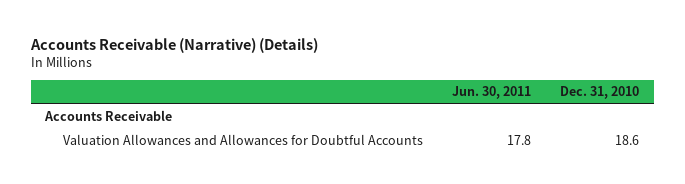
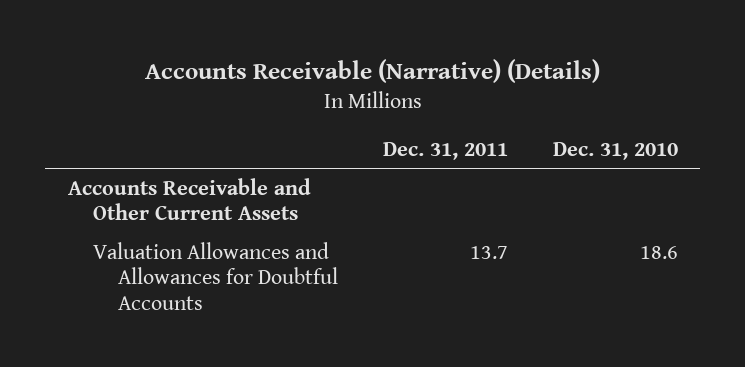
[452,86,532,100] Jun. 30, 2011 -> none
none -> [382,141,508,160] Dec. 31, 2011
[44,110,173,122] Accounts Receivable -> [67,177,311,221] Accounts Receivable and Other Current Assets

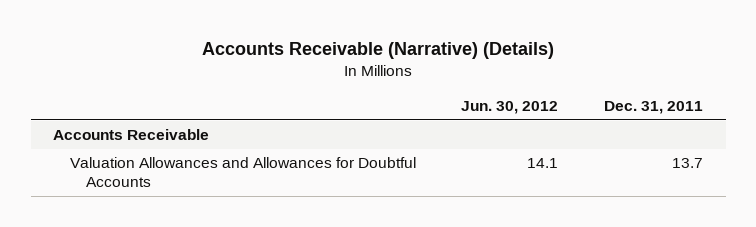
[552,141,678,160] Dec. 31, 2010 -> none
none -> [461,101,559,115] Jun. 30, 2012
[67,177,311,221] Accounts Receivable and Other Current Assets -> [53,129,210,141] Accounts Receivable

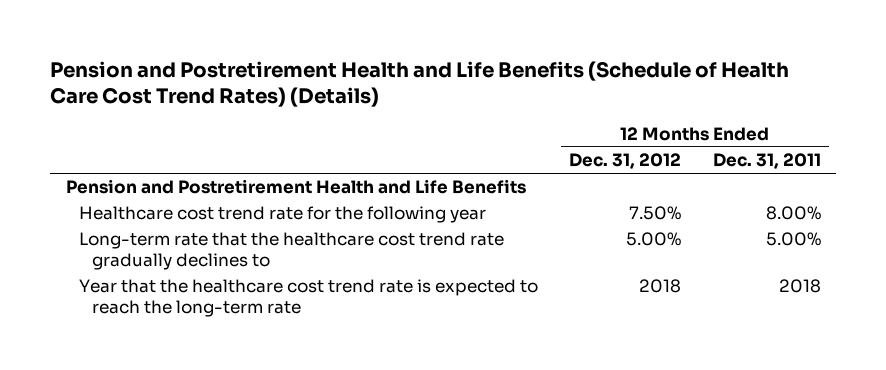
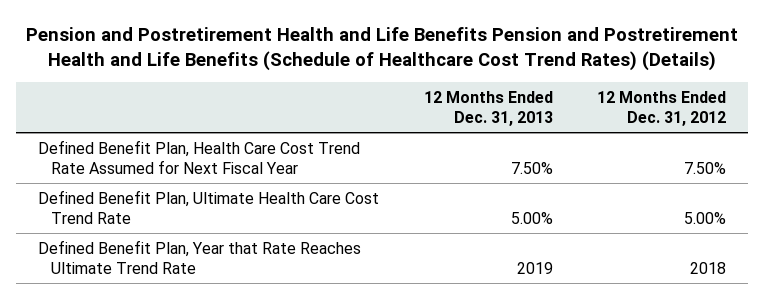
[50,60,790,108] Pension and Postretirement Health and Life Benefits (Schedule of Health Care Cost Trend Rates) (Details) -> [26,27,739,72] Pension and Postretirement Health and Life Benefits Pension and Postretirement Health and Life Benefits (Schedule of Healthcare Cost Trend Rates) (Details)
[712,153,821,170] Dec. 31, 2011 -> none
none -> [423,90,553,127] 12 Months Ended Dec. 31, 2013
[65,179,526,195] Pension and Postretirement Health and Life Benefits -> none
[78,206,486,224] Healthcare cost trend rate for the following year -> [38,139,361,174] Defined Benefit Plan, Health Care Cost Trend Rate Assumed for Next Fiscal Year
[78,232,504,271] Long-term rate that the healthcare cost trend rate gradually declines to -> [38,189,380,224] Defined Benefit Plan, Ultimate Health Care Cost Trend Rate
[78,279,538,318] Year that the healthcare cost trend rate is expected to reach the long-term rate -> [38,239,362,274] Defined Benefit Plan, Year that Rate Reaches Ultimate Trend Rate

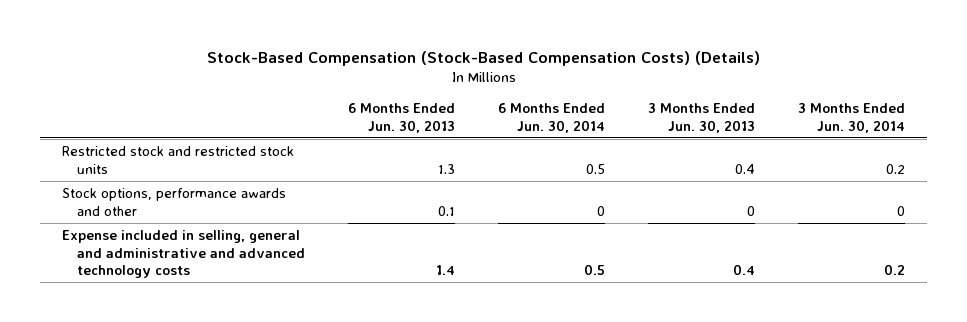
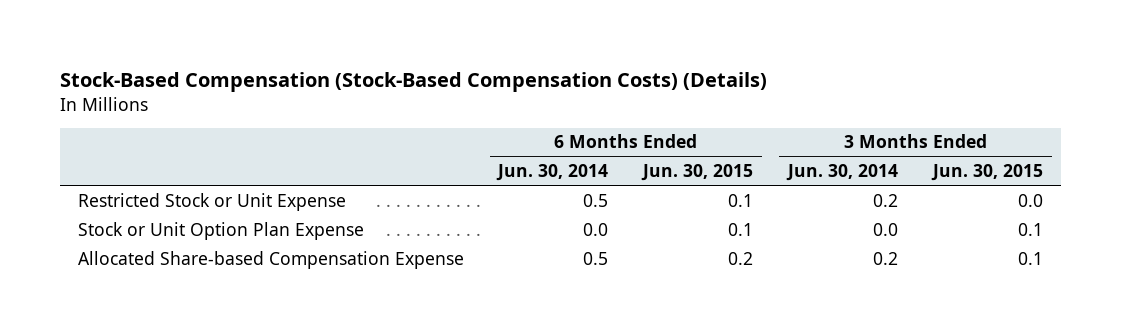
[348,102,456,133] 6 Months Ended Jun. 30, 2013 -> none
[648,102,756,133] 3 Months Ended Jun. 30, 2013 -> none
none -> [641,164,754,182] Jun. 30, 2015
none -> [931,164,1044,182] Jun. 30, 2015
[61,145,294,174] Restricted stock and restricted stock units -> [77,192,346,211] Restricted Stock or Unit Expense
[61,187,286,216] Stock options, performance awards and other -> [77,221,364,240] Stock or Unit Option Plan Expense
[597,205,606,216] 0 -> [583,222,609,236] 0.0
[897,205,906,216] 0 -> [873,222,899,236] 0.0
[61,229,306,279] Expense included in selling, general and administrative and advanced technology costs -> [77,250,464,269] Allocated Share-based Compensation Expense

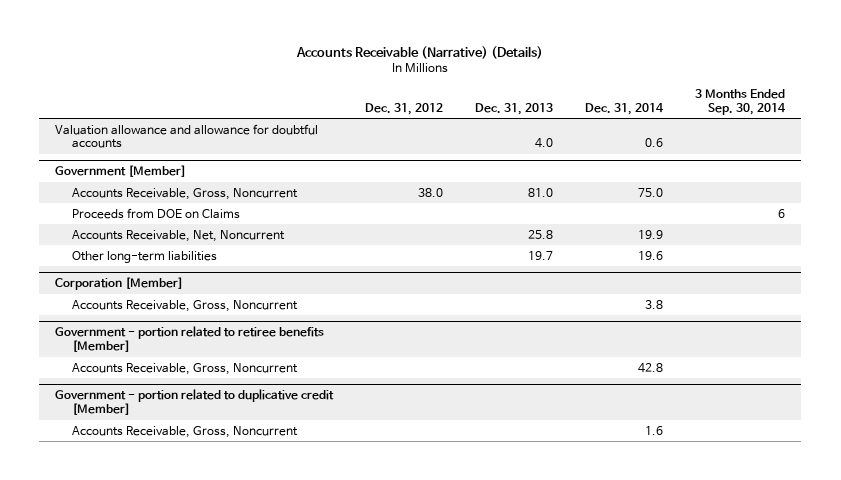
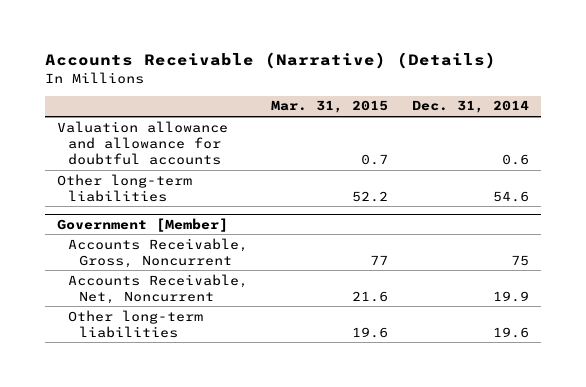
[365,102,444,115] Dec. 31, 2012 -> none
[475,102,554,115] Dec. 31, 2013 -> none
[695,88,787,115] 3 Months Ended Sep. 30, 2014 -> none
none -> [271,100,389,114] Mar. 31, 2015
none -> [56,173,192,202] Other long-term liabilities
[71,207,240,219] Proceeds from DOE on Claims -> none
[638,187,664,197] 75.0 -> [510,254,529,266] 75
[55,277,184,291] Corporation [Member] -> none
[71,299,298,312] Accounts Receivable, Gross, Noncurrent -> none
[55,326,325,353] Government - portion related to retiree benefits [Member] -> none
[71,362,298,375] Accounts Receivable, Gross, Noncurrent -> none
[55,389,335,416] Government - portion related to duplicative credit [Member] -> none
[71,425,298,438] Accounts Receivable, Gross, Noncurrent -> none

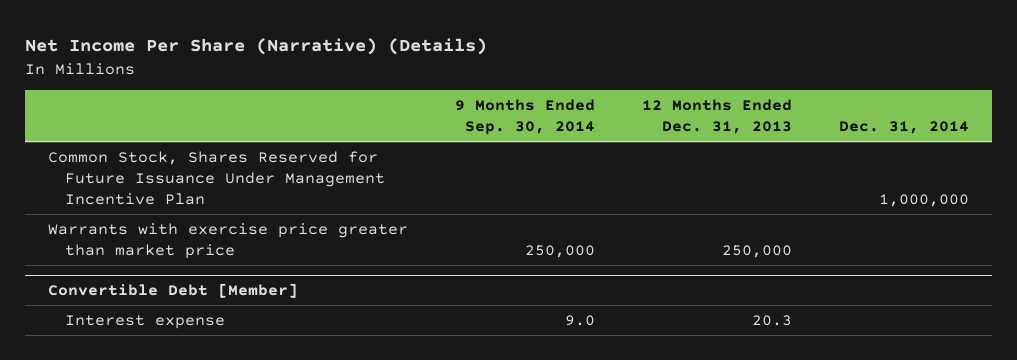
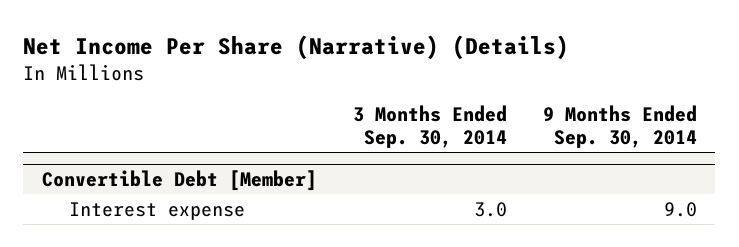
[641,99,792,135] 12 Months Ended Dec. 31, 2013 -> none
[838,121,969,135] Dec. 31, 2014 -> none
none -> [352,104,507,149] 3 Months Ended Sep. 30, 2014
[48,150,385,205] Common Stock, Shares Reserved for Future Issuance Under Management Incentive Plan -> none
[48,222,409,259] Warrants with exercise price greater than market price -> none

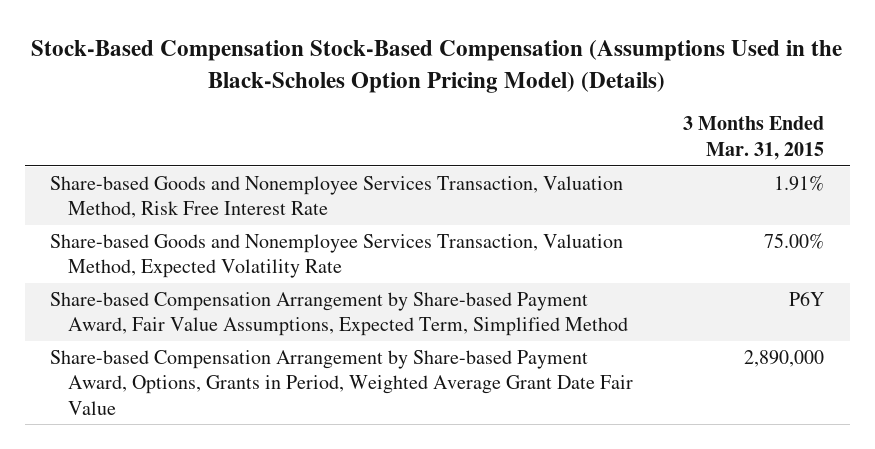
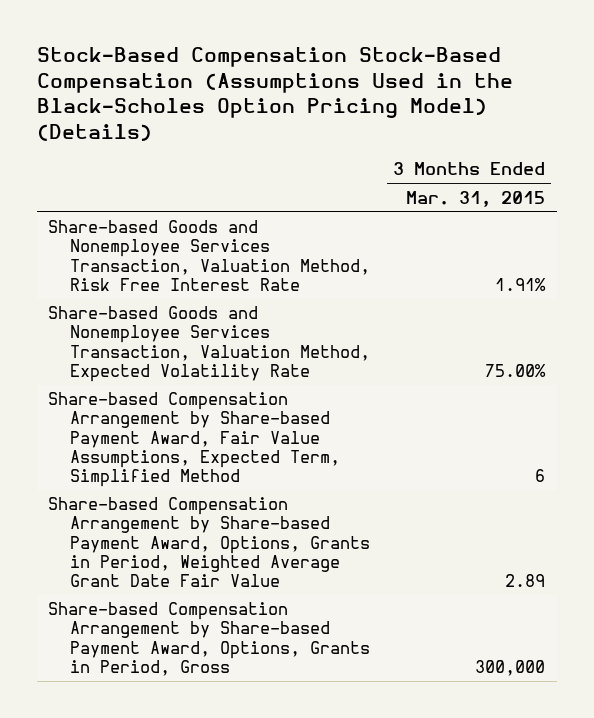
[789,290,826,306] P6Y -> [535,468,546,482] 6
[744,349,825,367] 2,890,000 -> [505,573,546,587] 2.89
none -> [48,602,370,676] Share-based Compensation Arrangement by Share-based Payment Award, Options, Grants in Period, Gross

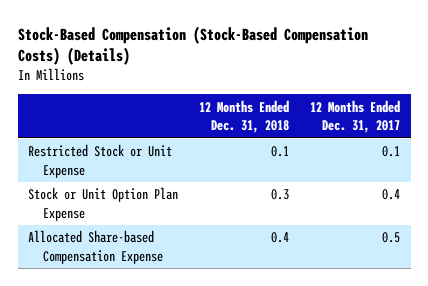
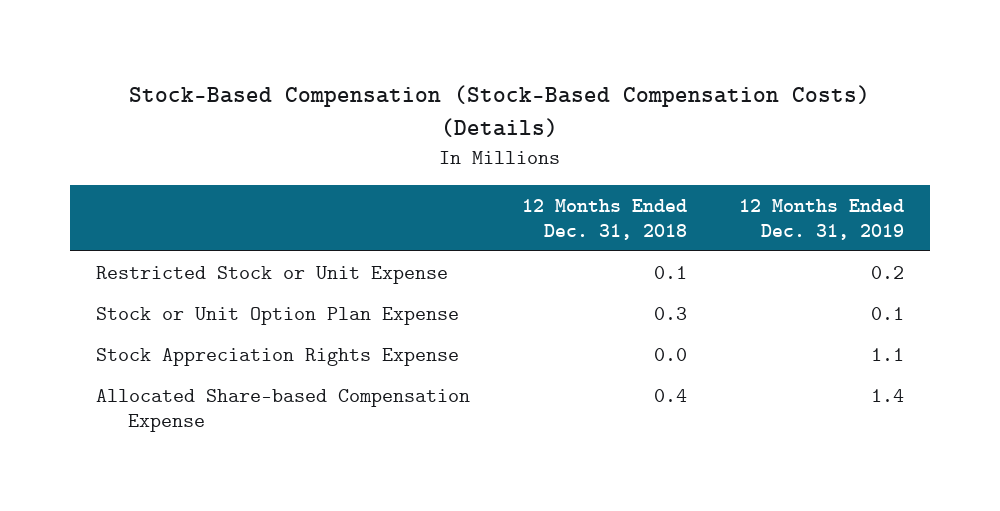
[310,99,401,134] 12 Months Ended Dec. 31, 2017 -> none
none -> [739,198,905,240] 12 Months Ended Dec. 31, 2019
none -> [95,348,459,367] Stock Appreciation Rights Expense

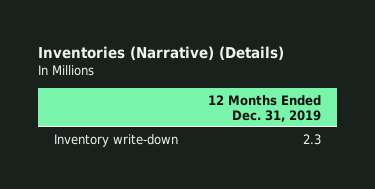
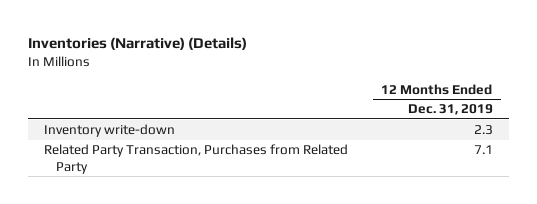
none -> [44,144,349,174] Related Party Transaction, Purchases from Related Party

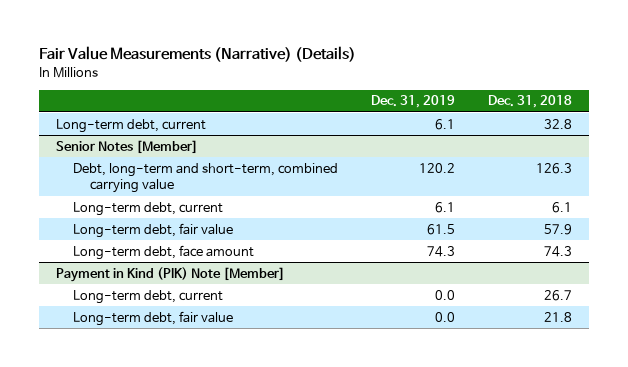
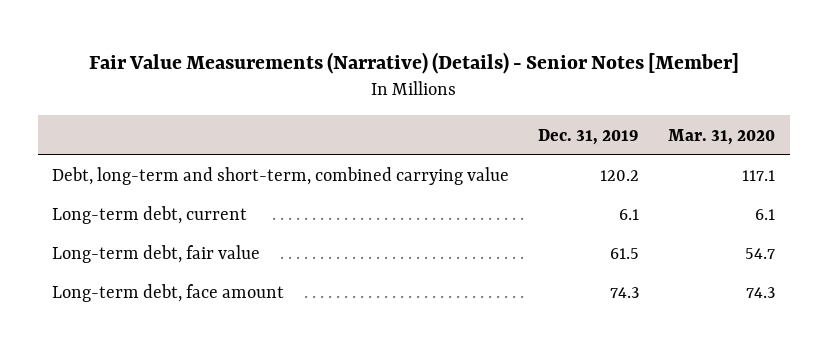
[39,46,357,63] Fair Value Measurements (Narrative) (Details) -> [88,51,739,74] Fair Value Measurements (Narrative) (Details) - Senior Notes [Member]
[488,95,573,109] Dec. 31, 2018 -> none
none -> [668,128,776,145] Mar. 31, 2020
[56,118,207,133] Long-term debt, current -> none
[56,139,199,154] Senior Notes [Member] -> none
[56,266,286,282] Payment in Kind (PIK) Note [Member] -> none
[73,289,224,304] Long-term debt, current -> none
[73,310,234,326] Long-term debt, fair value -> none

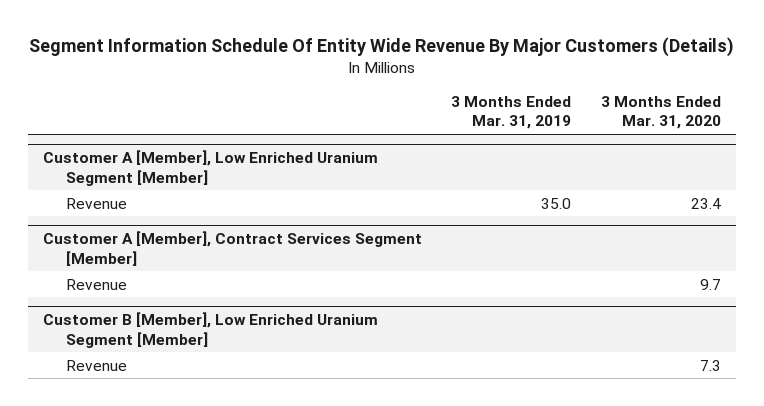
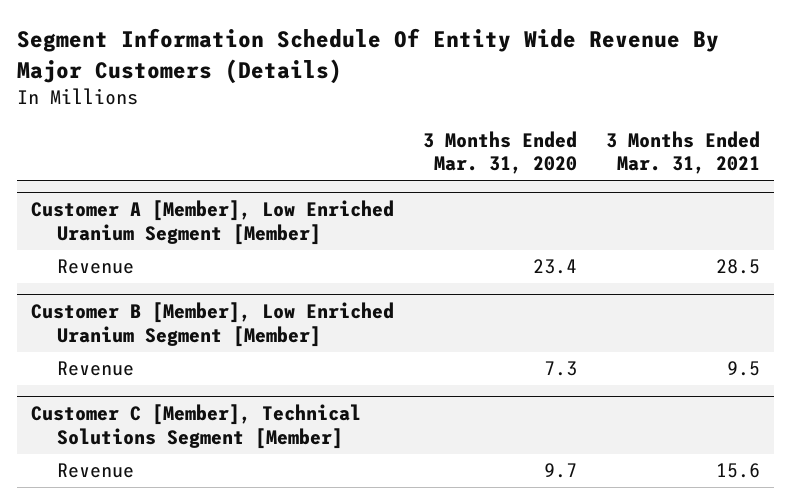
[451,96,572,130] 3 Months Ended Mar. 31, 2019 -> none
none -> [606,130,761,175] 3 Months Ended Mar. 31, 2021
[42,231,422,266] Customer A [Member], Contract Services Segment [Member] -> none
[65,278,127,290] Revenue -> none
none -> [31,404,362,449] Customer C [Member], Technical Solutions Segment [Member]
none -> [57,463,135,479] Revenue

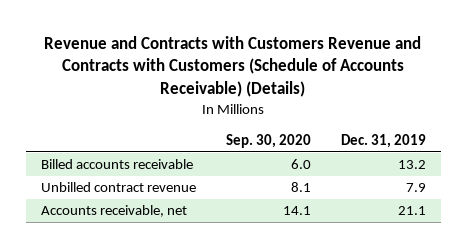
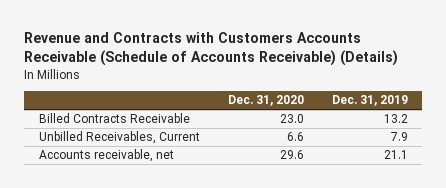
[44,35,422,98] Revenue and Contracts with Customers Revenue and Contracts with Customers (Schedule of Accounts Receivable) (Details) -> [24,32,399,67] Revenue and Contracts with Customers Accounts Receivable (Schedule of Accounts Receivable) (Details)
[225,134,311,149] Sep. 30, 2020 -> none
none -> [227,95,304,107] Dec. 31, 2020
[40,182,196,193] Unbilled contract revenue -> none
[40,159,193,170] Billed accounts receivable -> [38,113,190,124] Billed Contracts Receivable
none -> [38,131,200,145] Unbilled Receivables, Current

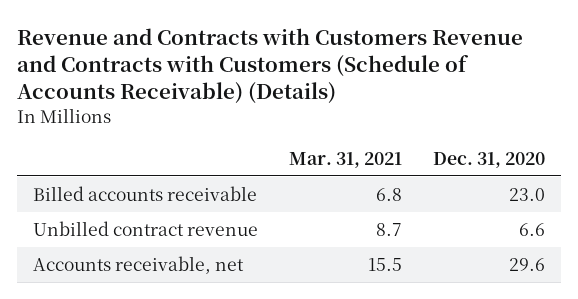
[24,32,399,67] Revenue and Contracts with Customers Accounts Receivable (Schedule of Accounts Receivable) (Details) -> [17,27,524,105] Revenue and Contracts with Customers Revenue and Contracts with Customers (Schedule of Accounts Receivable) (Details)
[331,95,408,107] Dec. 31, 2019 -> none
none -> [288,151,402,168] Mar. 31, 2021
[38,131,200,145] Unbilled Receivables, Current -> none
[38,113,190,124] Billed Contracts Receivable -> [32,185,257,201] Billed accounts receivable
none -> [32,220,258,236] Unbilled contract revenue

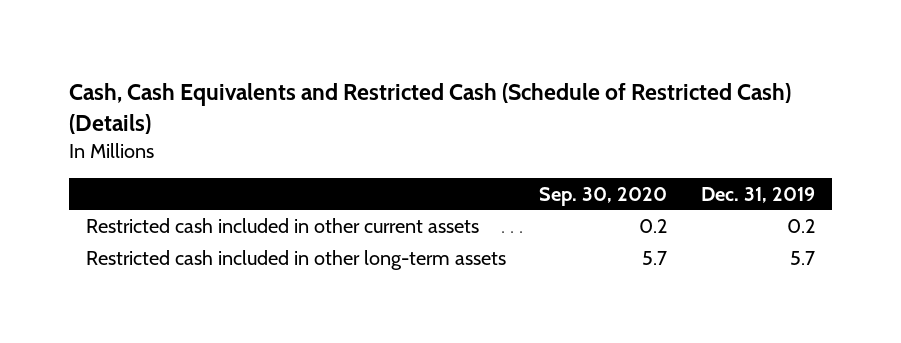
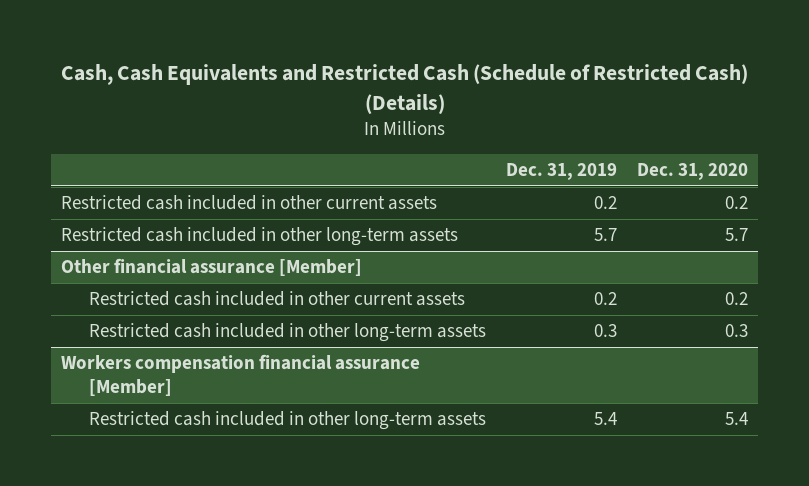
[539,186,668,206] Sep. 30, 2020 -> none
none -> [637,162,749,180] Dec. 31, 2020
none -> [60,258,362,277] Other financial assurance [Member]
none -> [89,291,466,307] Restricted cash included in other current assets
none -> [89,323,487,343] Restricted cash included in other long-term assets
none -> [60,354,420,397] Workers compensation financial assurance [Member]
none -> [89,411,487,431] Restricted cash included in other long-term assets

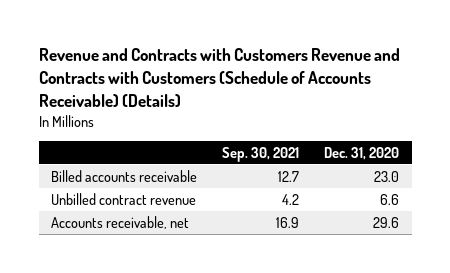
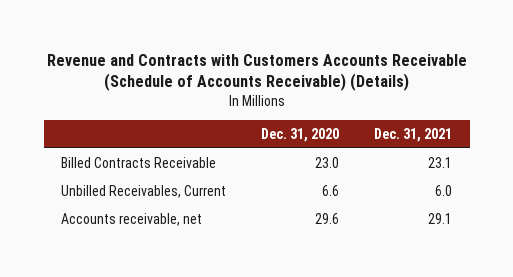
[38,48,400,107] Revenue and Contracts with Customers Revenue and Contracts with Customers (Schedule of Accounts Receivable) (Details) -> [46,53,467,92] Revenue and Contracts with Customers Accounts Receivable (Schedule of Accounts Receivable) (Details)
[222,146,300,162] Sep. 30, 2021 -> none
none -> [374,127,453,142] Dec. 31, 2021
[51,192,197,205] Unbilled contract revenue -> none
[51,169,198,182] Billed accounts receivable -> [61,156,217,168] Billed Contracts Receivable
none -> [61,184,227,198] Unbilled Receivables, Current

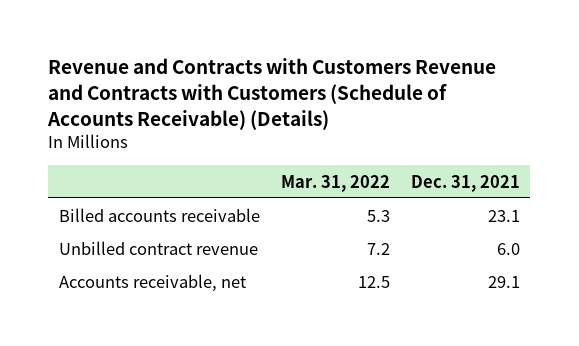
[46,53,467,92] Revenue and Contracts with Customers Accounts Receivable (Schedule of Accounts Receivable) (Details) -> [47,58,497,130] Revenue and Contracts with Customers Revenue and Contracts with Customers (Schedule of Accounts Receivable) (Details)
[261,127,340,142] Dec. 31, 2020 -> none
none -> [280,174,390,192] Mar. 31, 2022
[61,184,227,198] Unbilled Receivables, Current -> none
[61,156,217,168] Billed Contracts Receivable -> [58,207,260,222] Billed accounts receivable
none -> [58,240,258,255] Unbilled contract revenue

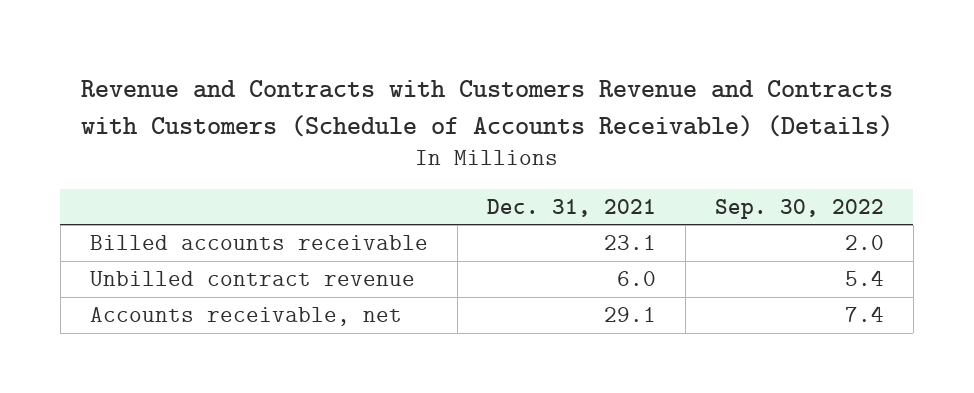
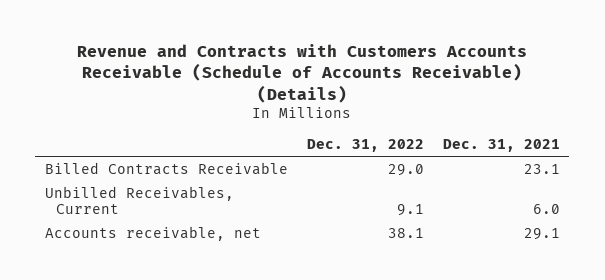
[80,79,893,137] Revenue and Contracts with Customers Revenue and Contracts with Customers (Schedule of Accounts Receivable) (Details) -> [77,43,528,103] Revenue and Contracts with Customers Accounts Receivable (Schedule of Accounts Receivable) (Details)
[714,198,884,219] Sep. 30, 2022 -> none
none -> [306,139,424,153] Dec. 31, 2022
[89,271,415,287] Unbilled contract revenue -> none
[89,235,428,251] Billed accounts receivable -> [44,161,288,175] Billed Contracts Receivable
none -> [44,185,234,214] Unbilled Receivables, Current

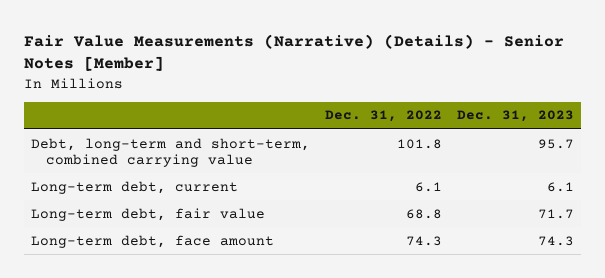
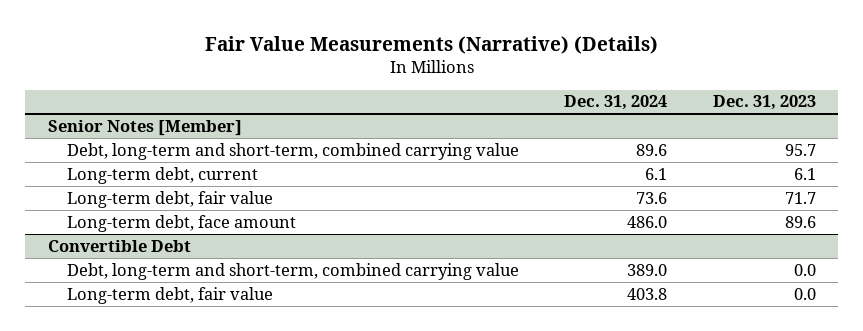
[24,34,565,72] Fair Value Measurements (Narrative) (Details) - Senior Notes [Member] -> [204,35,658,54] Fair Value Measurements (Narrative) (Details)
[325,110,443,123] Dec. 31, 2022 -> none
none -> [564,95,668,111] Dec. 31, 2024
none -> [47,119,242,136] Senior Notes [Member]
[537,235,574,246] 74.3 -> [784,215,816,228] 89.6
none -> [47,239,191,252] Convertible Debt
none -> [67,262,520,280] Debt, long-term and short-term, combined carrying value
none -> [67,286,274,304] Long-term debt, fair value

